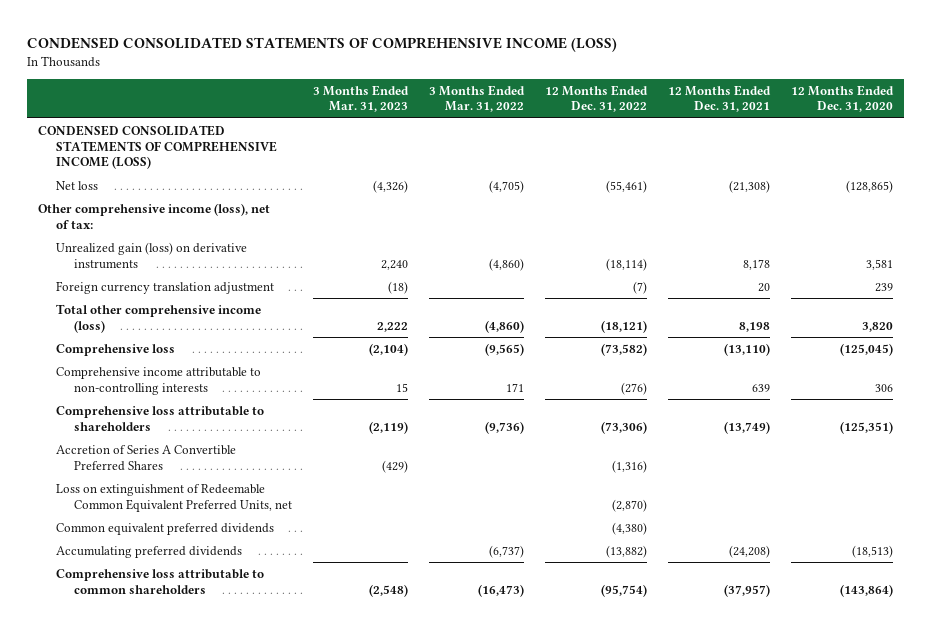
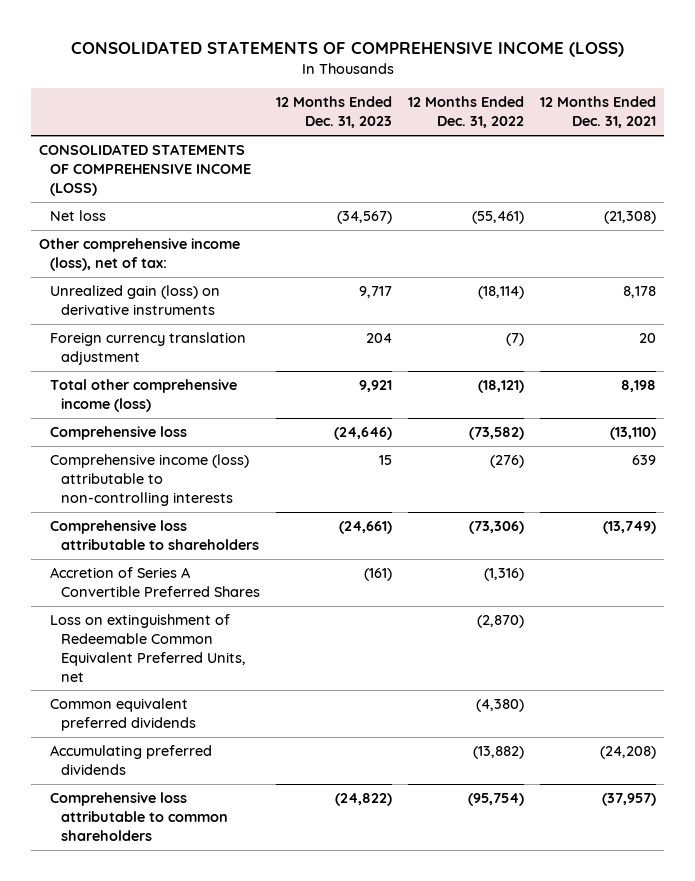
[27,36,618,52] CONDENSED CONSOLIDATED STATEMENTS OF COMPREHENSIVE INCOME (LOSS) -> [70,40,624,57] CONSOLIDATED STATEMENTS OF COMPREHENSIVE INCOME (LOSS)
[313,84,410,113] 3 Months Ended Mar. 31, 2023 -> none
[429,84,526,113] 3 Months Ended Mar. 31, 2022 -> none
[791,84,895,113] 12 Months Ended Dec. 31, 2020 -> none
none -> [276,96,393,129] 12 Months Ended Dec. 31, 2023
[37,125,277,170] CONDENSED CONSOLIDATED STATEMENTS OF COMPREHENSIVE INCOME (LOSS) -> [38,144,252,196] CONSOLIDATED STATEMENTS OF COMPREHENSIVE INCOME (LOSS)
[55,367,261,395] Comprehensive income attributable to non-controlling interests -> [50,454,250,506] Comprehensive income (loss) attributable to non-controlling interests

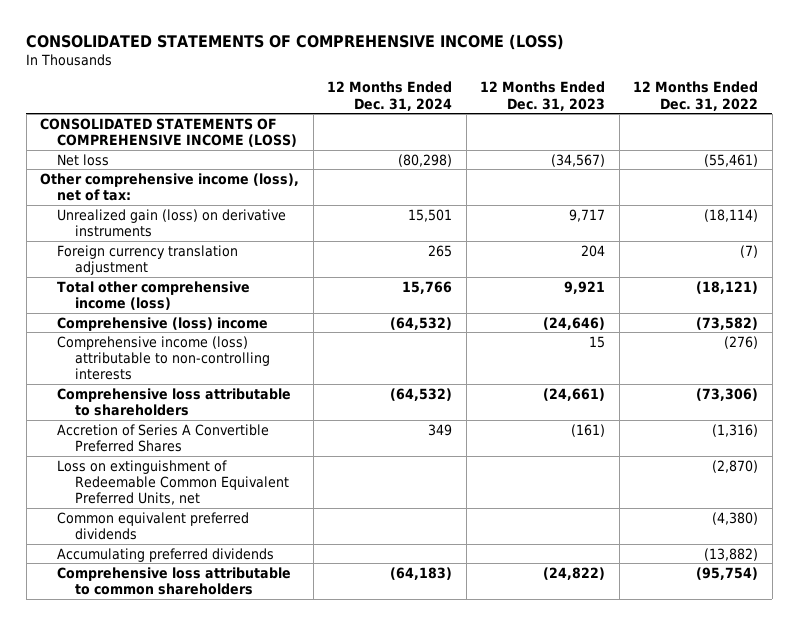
[540,96,657,129] 12 Months Ended Dec. 31, 2021 -> none
none -> [327,81,453,111] 12 Months Ended Dec. 31, 2024
[50,426,188,441] Comprehensive loss -> [57,316,269,331] Comprehensive (loss) income

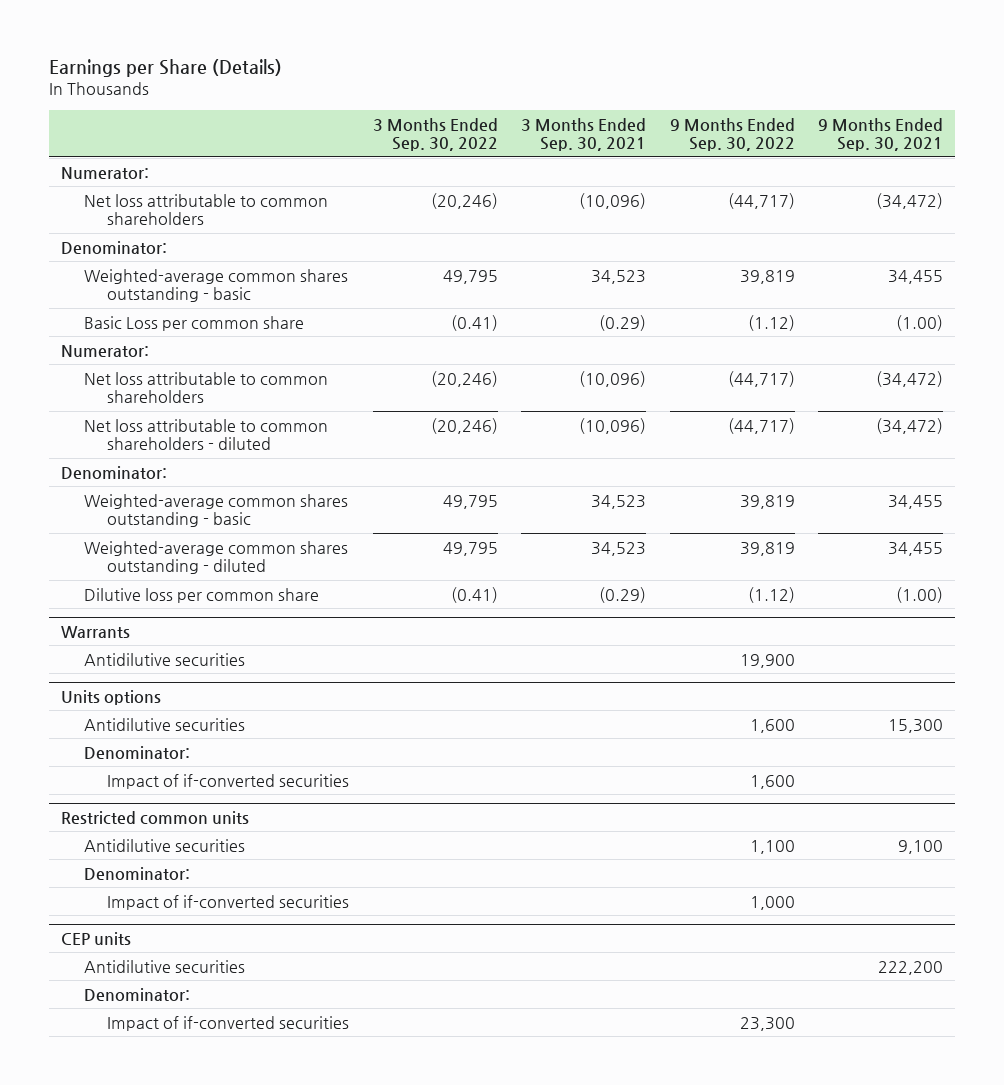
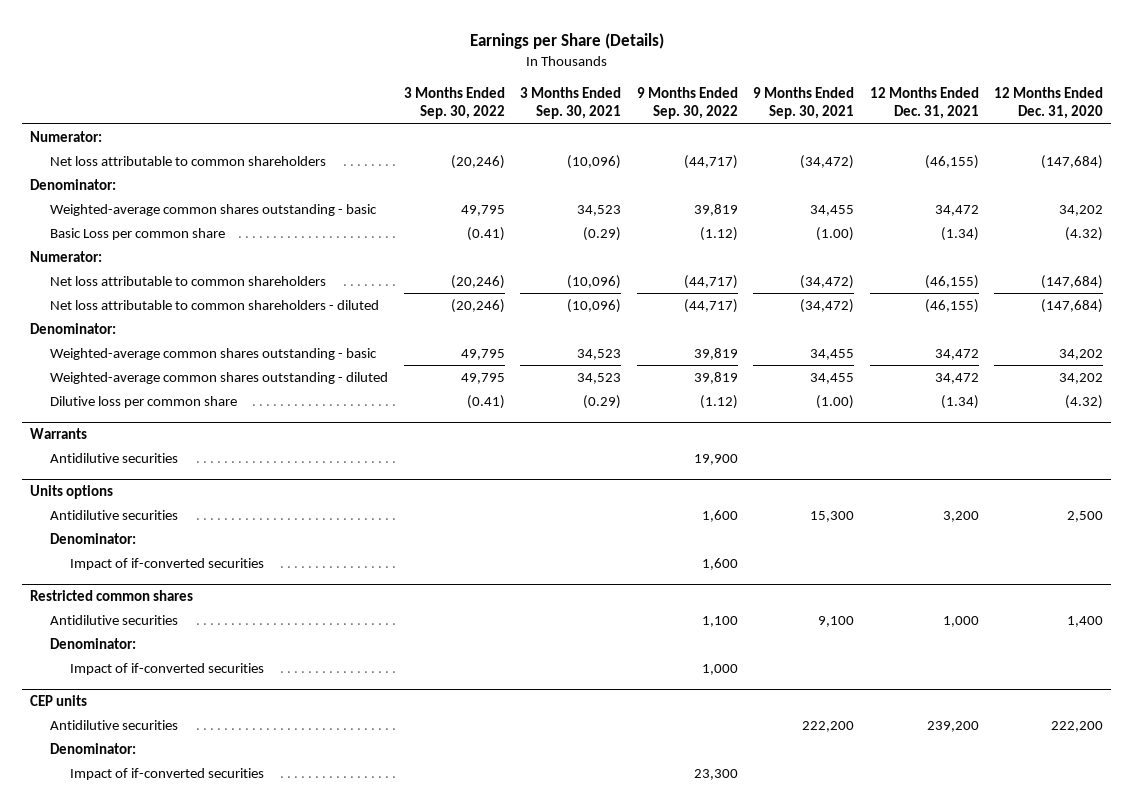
none -> [869,86,979,120] 12 Months Ended Dec. 31, 2021
none -> [994,86,1104,120] 12 Months Ended Dec. 31, 2020
[60,810,249,825] Restricted common units -> [30,590,194,602] Restricted common shares

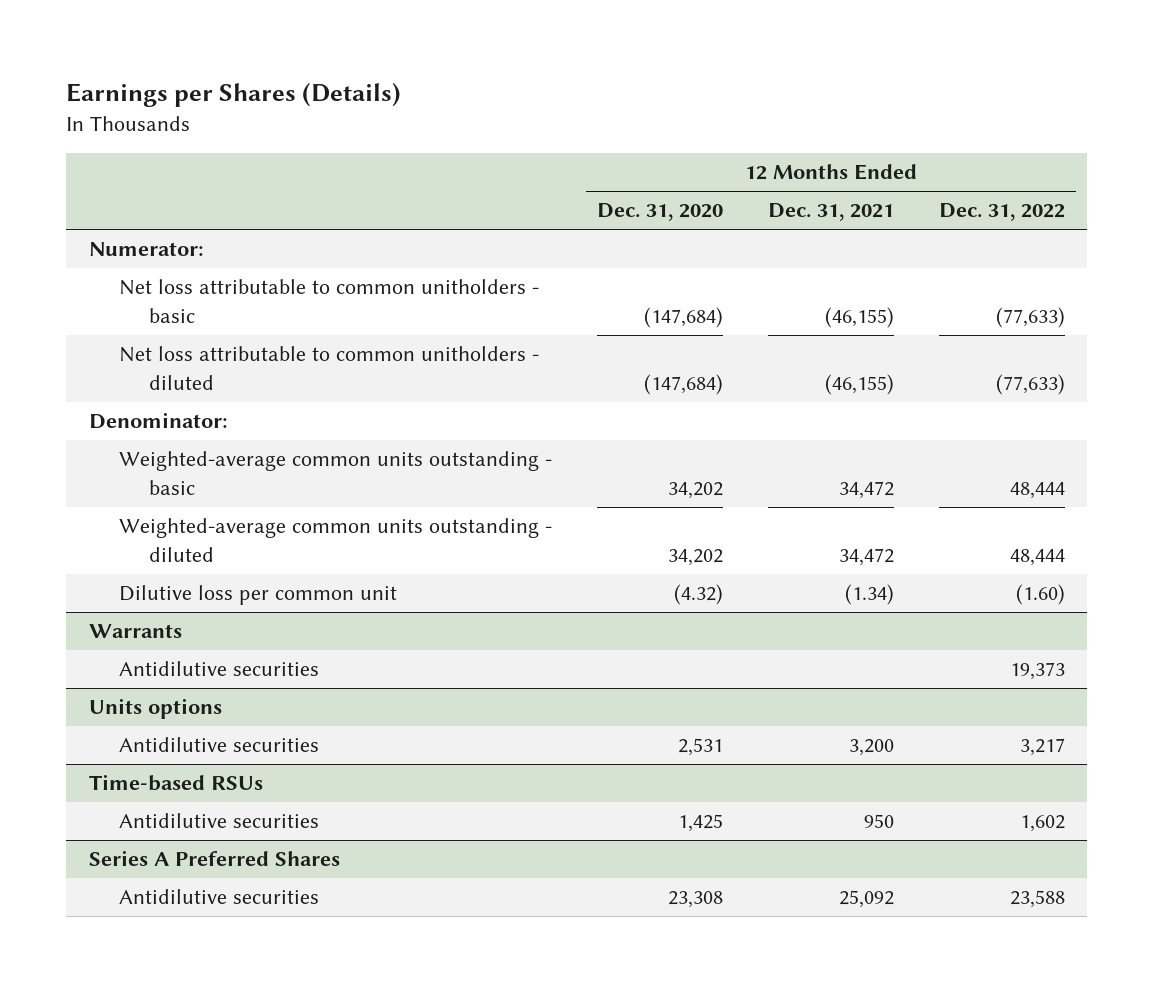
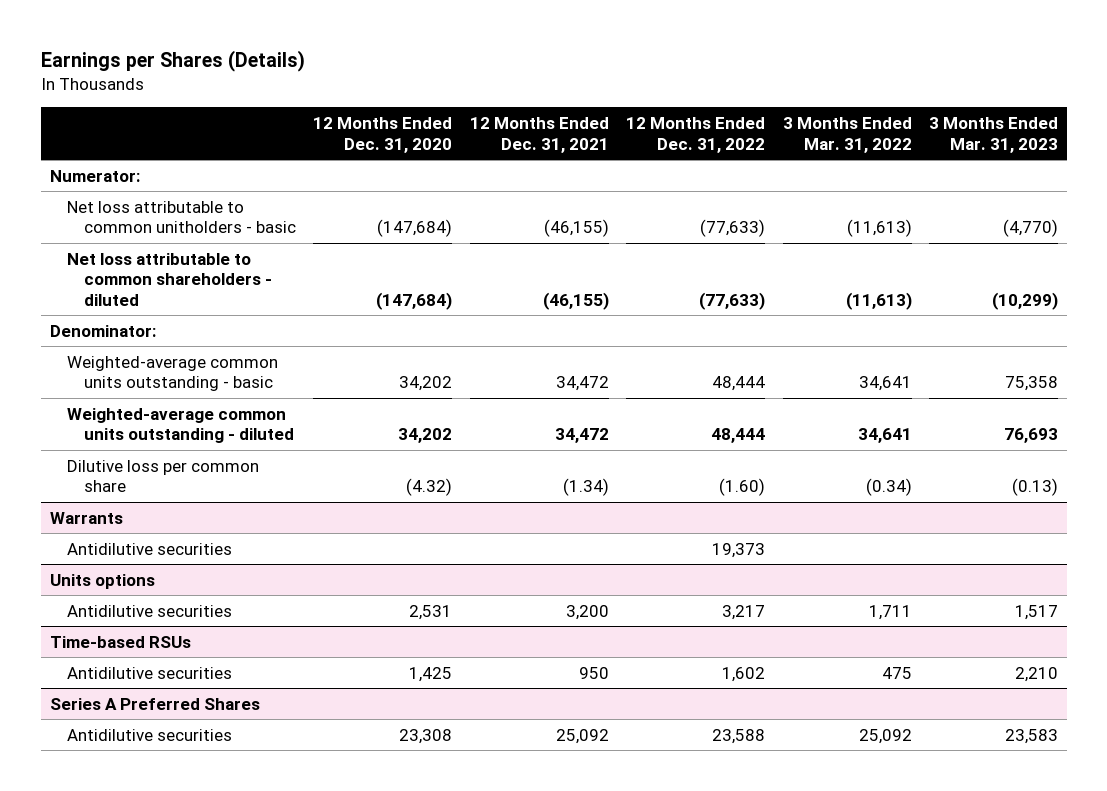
none -> [782,117,912,153] 3 Months Ended Mar. 31, 2022
none -> [928,117,1058,153] 3 Months Ended Mar. 31, 2023
[118,346,539,390] Net loss attributable to common unitholders - diluted -> [66,252,272,306] Net loss attributable to common shareholders - diluted
[118,585,397,606] Dilutive loss per common unit -> [66,459,259,493] Dilutive loss per common share

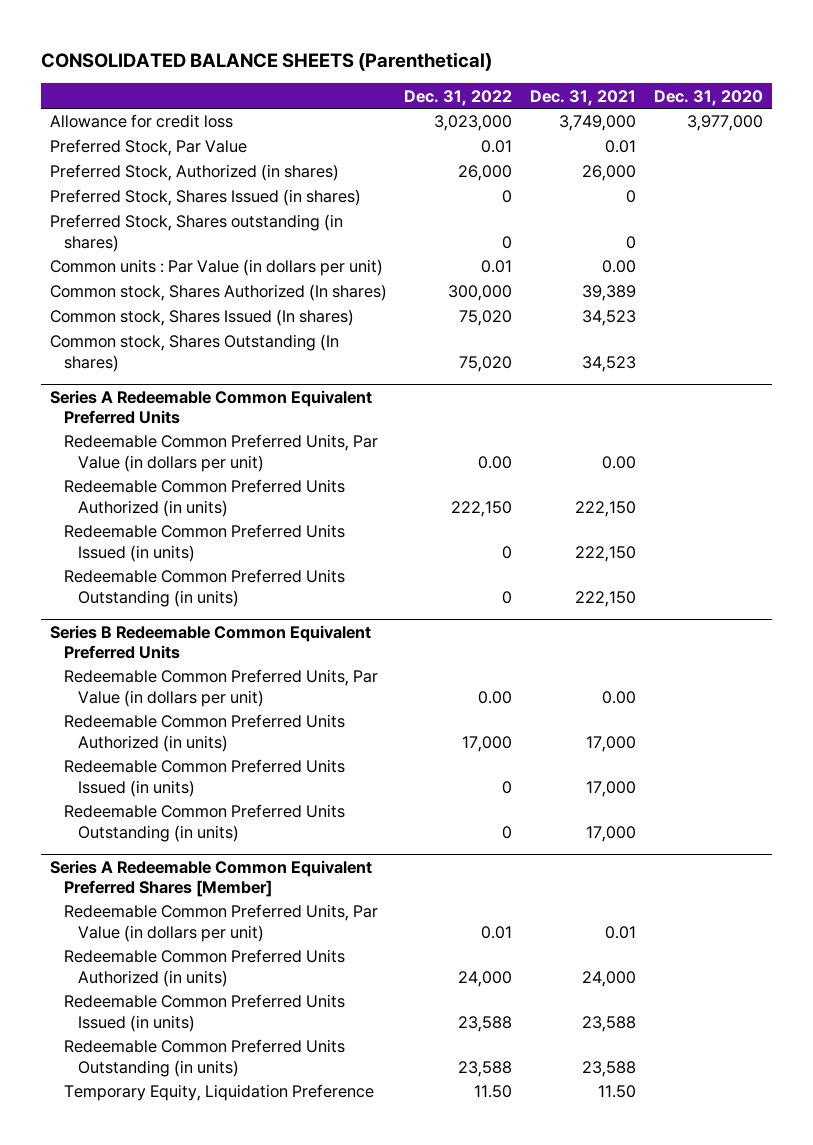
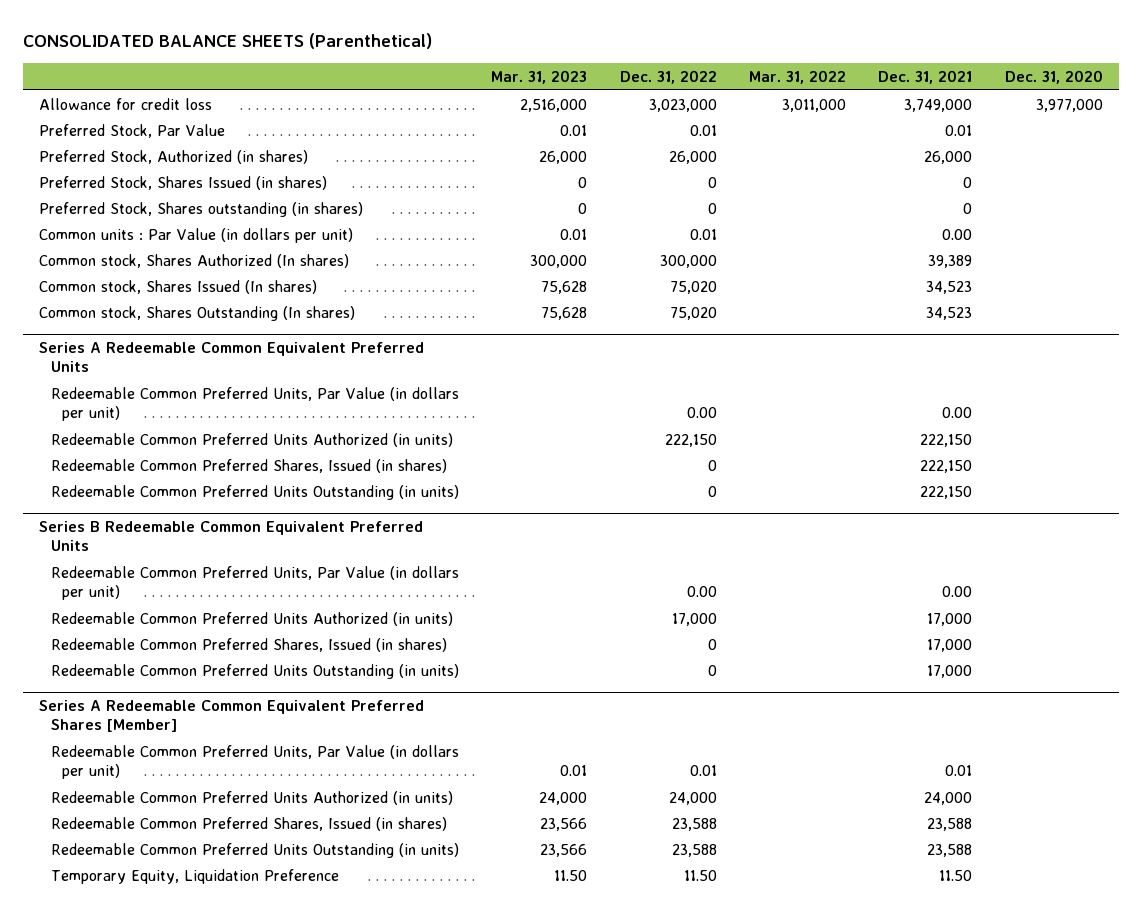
none -> [491,69,588,84] Mar. 31, 2023
none -> [748,69,846,84] Mar. 31, 2022
[63,524,345,562] Redeemable Common Preferred Units Issued (in units) -> [50,458,447,473] Redeemable Common Preferred Shares, Issued (in shares)
[63,759,345,797] Redeemable Common Preferred Units Issued (in units) -> [50,637,447,652] Redeemable Common Preferred Shares, Issued (in shares)
[63,994,345,1032] Redeemable Common Preferred Units Issued (in units) -> [50,816,447,831] Redeemable Common Preferred Shares, Issued (in shares)

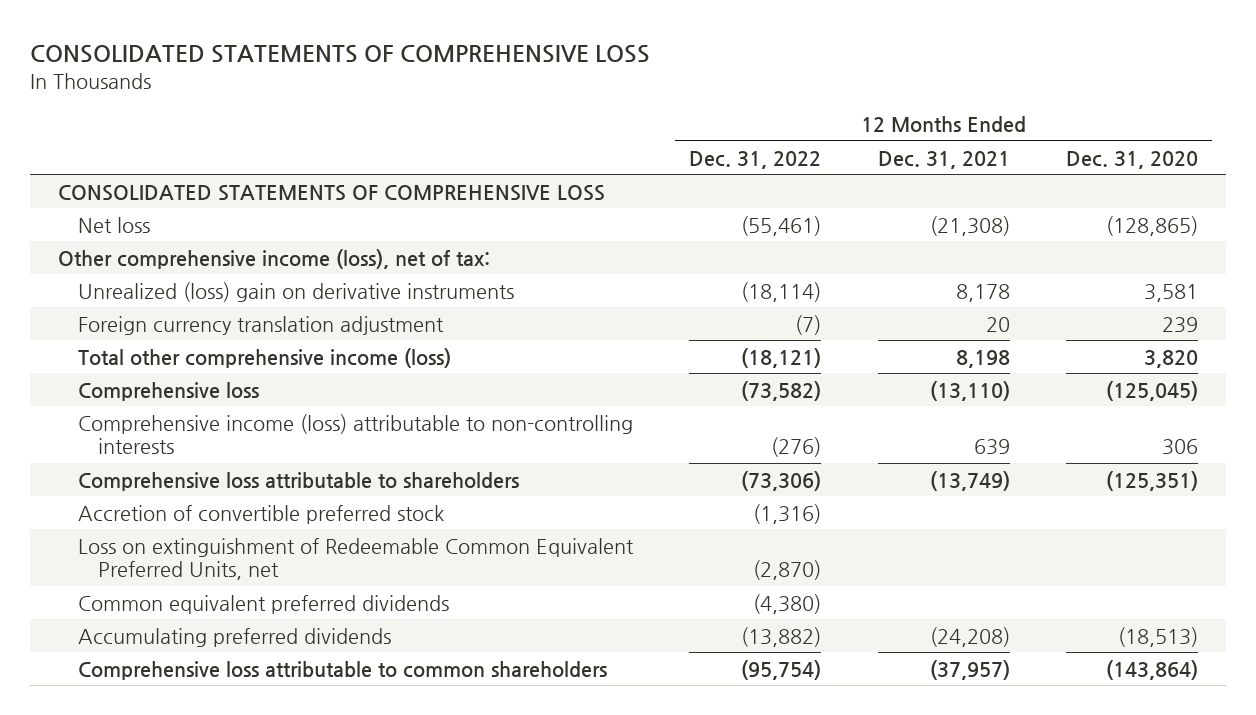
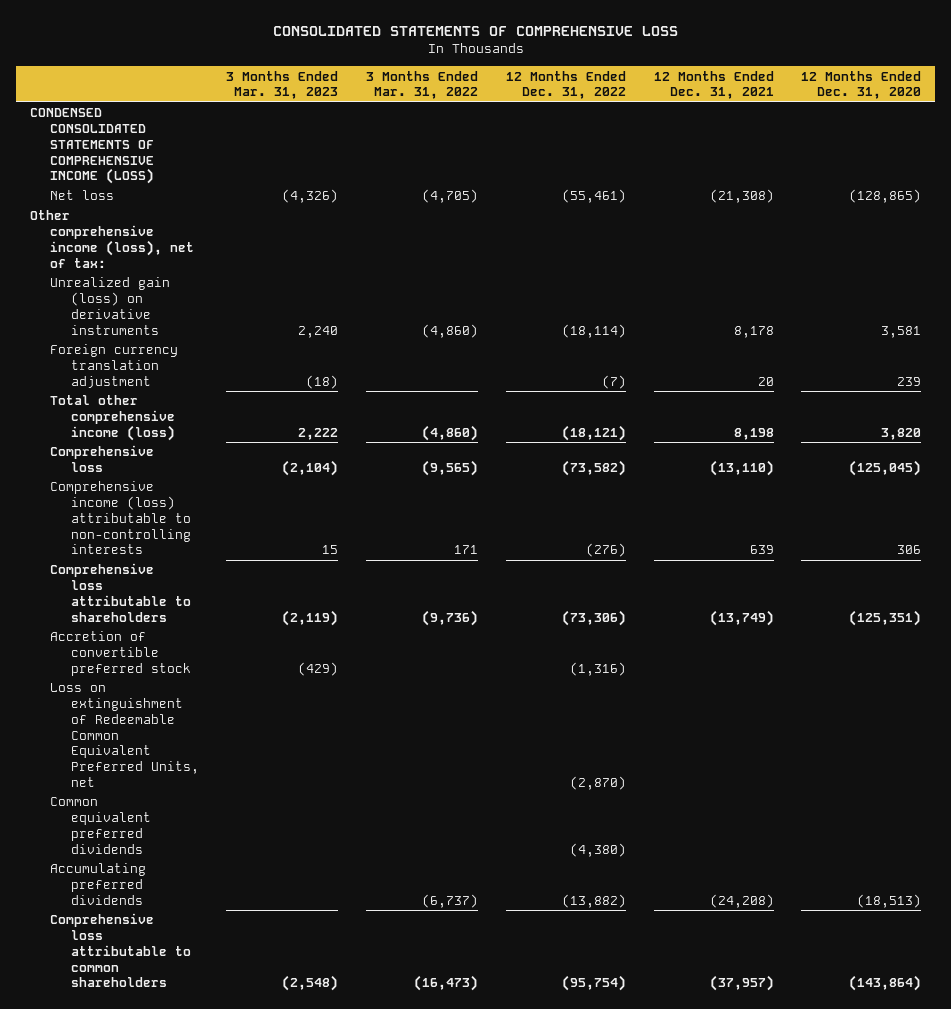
none -> [226,70,339,100] 3 Months Ended Mar. 31, 2023
none -> [366,70,479,100] 3 Months Ended Mar. 31, 2022
[57,184,605,201] CONSOLIDATED STATEMENTS OF COMPREHENSIVE LOSS -> [29,108,155,185] CONDENSED CONSOLIDATED STATEMENTS OF COMPREHENSIVE INCOME (LOSS)
[78,281,515,302] Unrealized (loss) gain on derivative instruments -> [50,277,171,335] Unrealized gain (loss) on derivative instruments

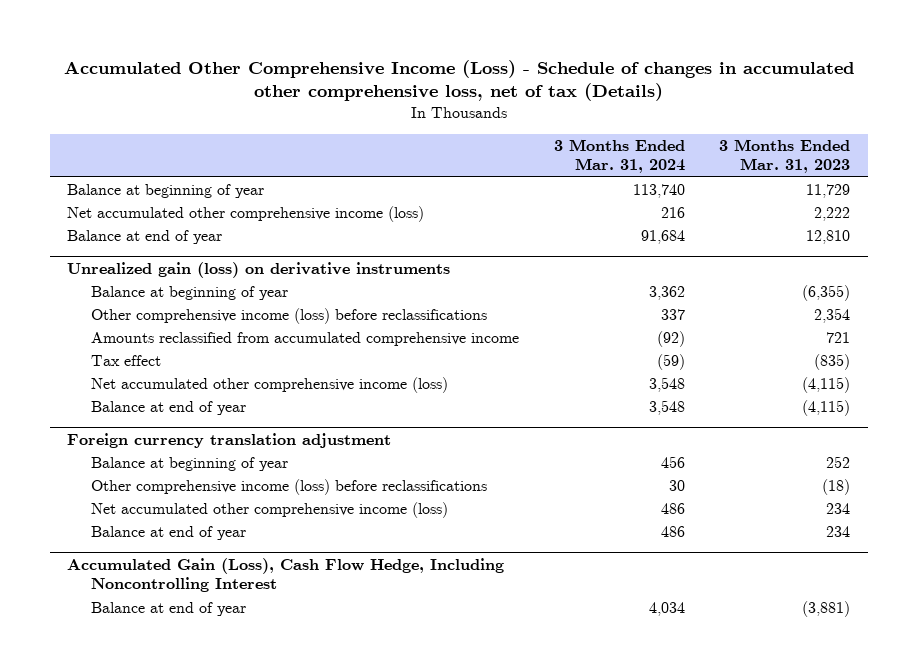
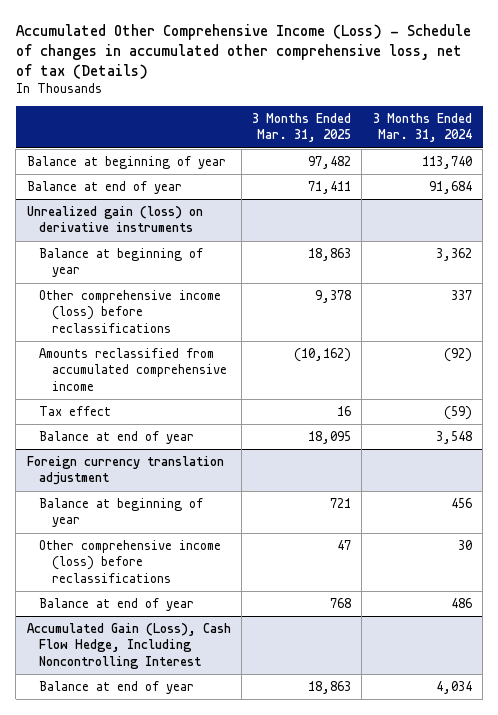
[719,138,851,174] 3 Months Ended Mar. 31, 2023 -> none
none -> [252,112,352,143] 3 Months Ended Mar. 31, 2025
[67,205,425,222] Net accumulated other comprehensive income (loss) -> none
[91,376,449,393] Net accumulated other comprehensive income (loss) -> none
[91,501,449,518] Net accumulated other comprehensive income (loss) -> none

